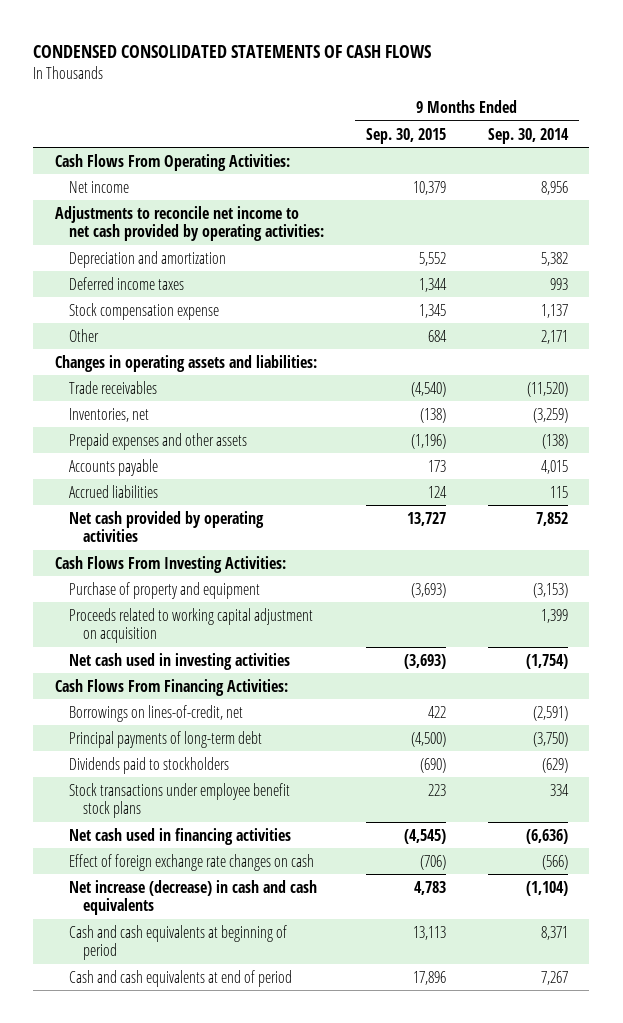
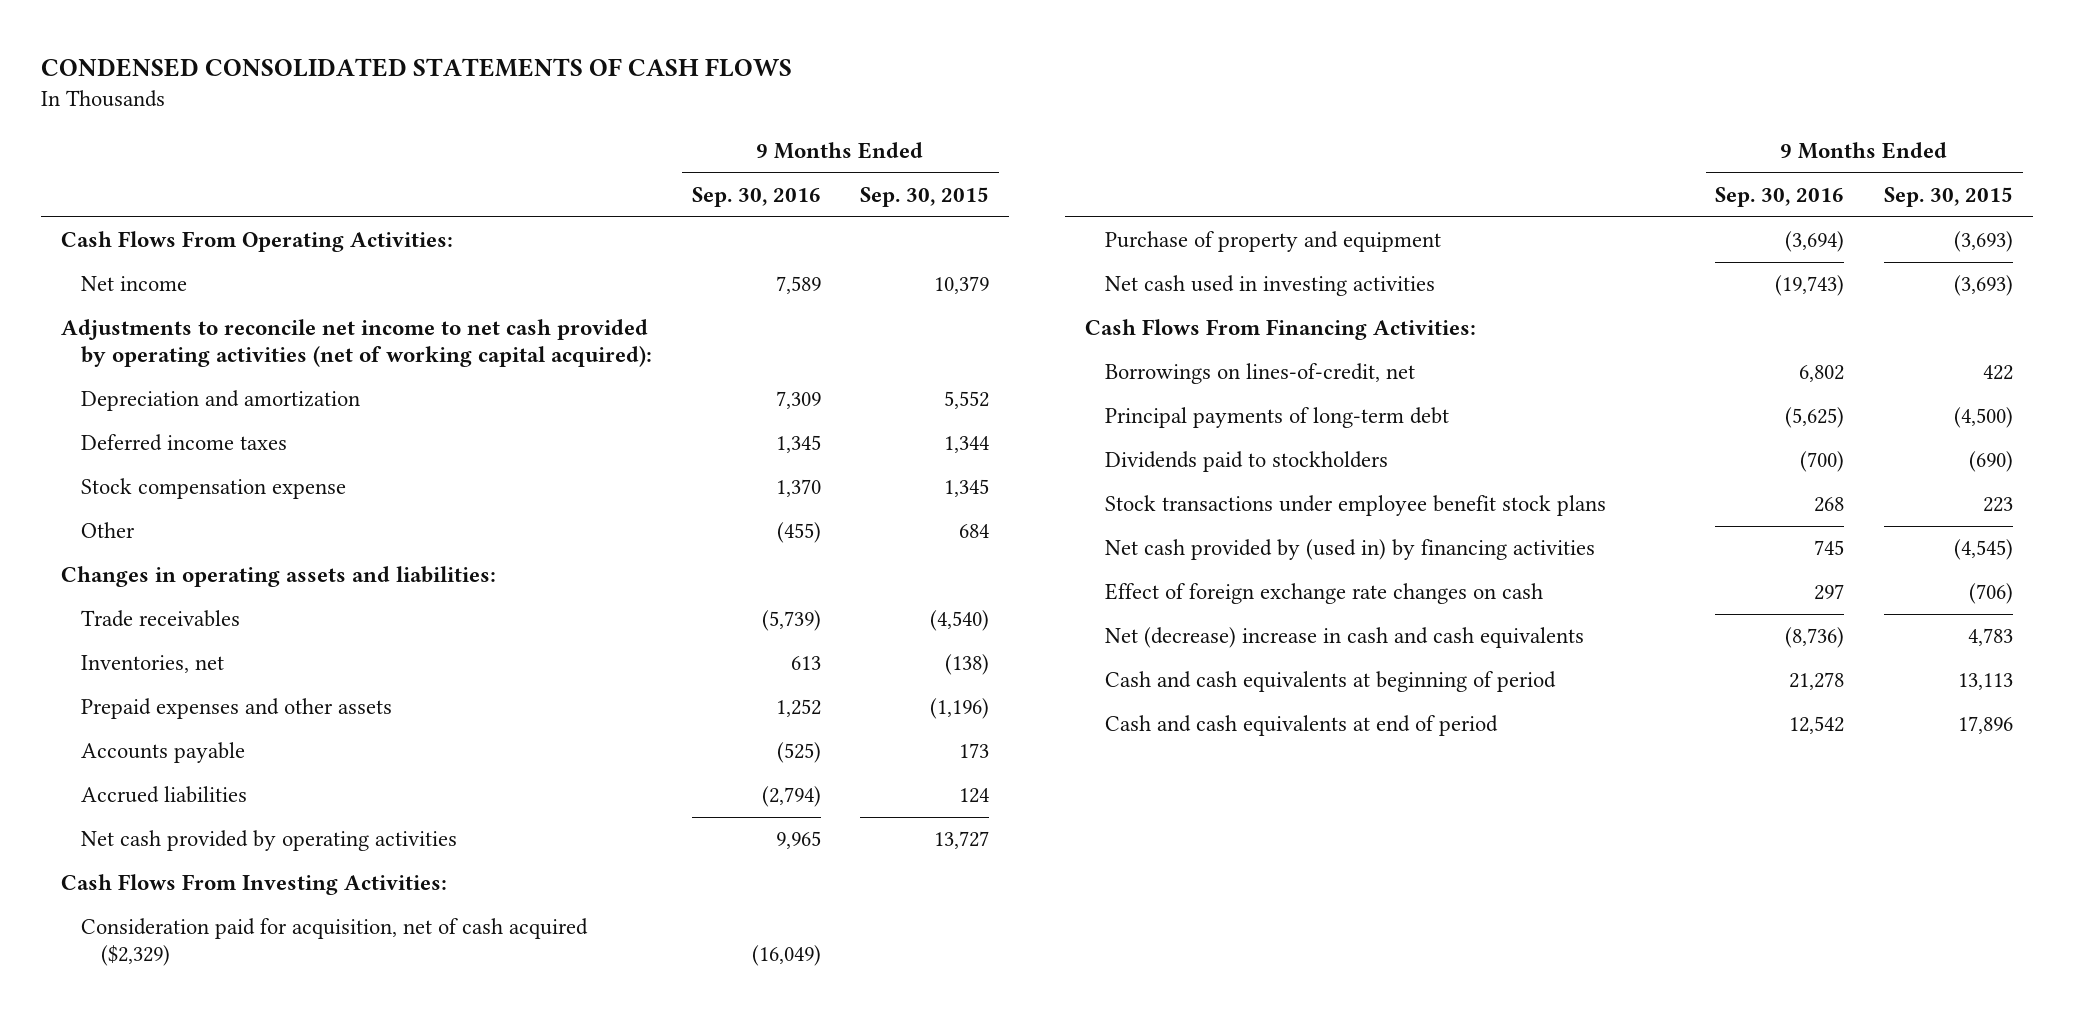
[488,127,570,144] Sep. 30, 2014 -> none
none -> [691,187,821,208] Sep. 30, 2016
[54,205,324,242] Adjustments to reconcile net income to net cash provided by operating activities: -> [60,319,652,368] Adjustments to reconcile net income to net cash provided by operating activities (net of working capital acquired):
none -> [80,918,588,967] Consideration paid for acquisition, net of cash acquired ($2,329)
[68,607,313,644] Proceeds related to working capital adjustment on acquisition -> none
[68,827,291,845] Net cash used in financing activities -> [1104,539,1595,561] Net cash provided by (used in) by financing activities
[68,879,317,916] Net increase (decrease) in cash and cash equivalents -> [1104,627,1584,649] Net (decrease) increase in cash and cash equivalents

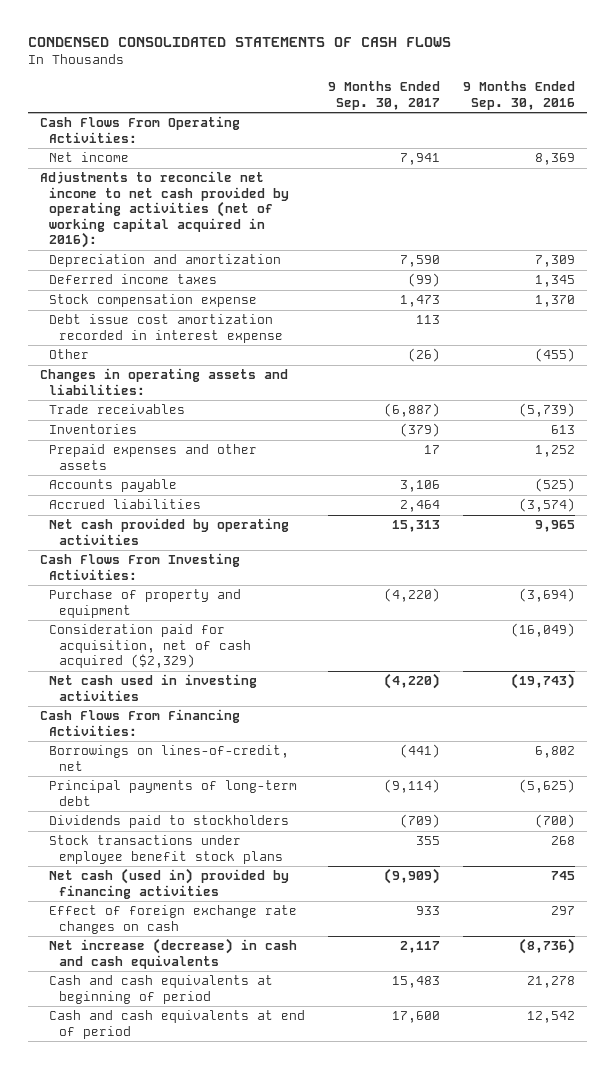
[860,187,990,208] Sep. 30, 2015 -> none
none -> [328,81,441,110] 9 Months Ended Sep. 30, 2017
[775,276,821,295] 7,589 -> [535,153,576,166] 8,369
[60,319,652,368] Adjustments to reconcile net income to net cash provided by operating activities (net of working capital acquired): -> [39,171,290,249] Adjustments to reconcile net income to net cash provided by operating activities (net of working capital acquired in 2016):
none -> [49,314,283,343] Debt issue cost amortization recorded in interest expense
[80,655,224,674] Inventories, net -> [49,424,138,435] Inventories
[761,786,821,808] (2,794) -> [519,498,576,513] (3,574)
[80,918,588,967] Consideration paid for acquisition, net of cash acquired ($2,329) -> [49,624,251,669] Consideration paid for acquisition, net of cash acquired ($2,329)
[1104,539,1595,561] Net cash provided by (used in) by financing activities -> [49,868,290,899] Net cash (used in) provided by financing activities
[1104,627,1584,649] Net (decrease) increase in cash and cash equivalents -> [49,938,298,969] Net increase (decrease) in cash and cash equivalents

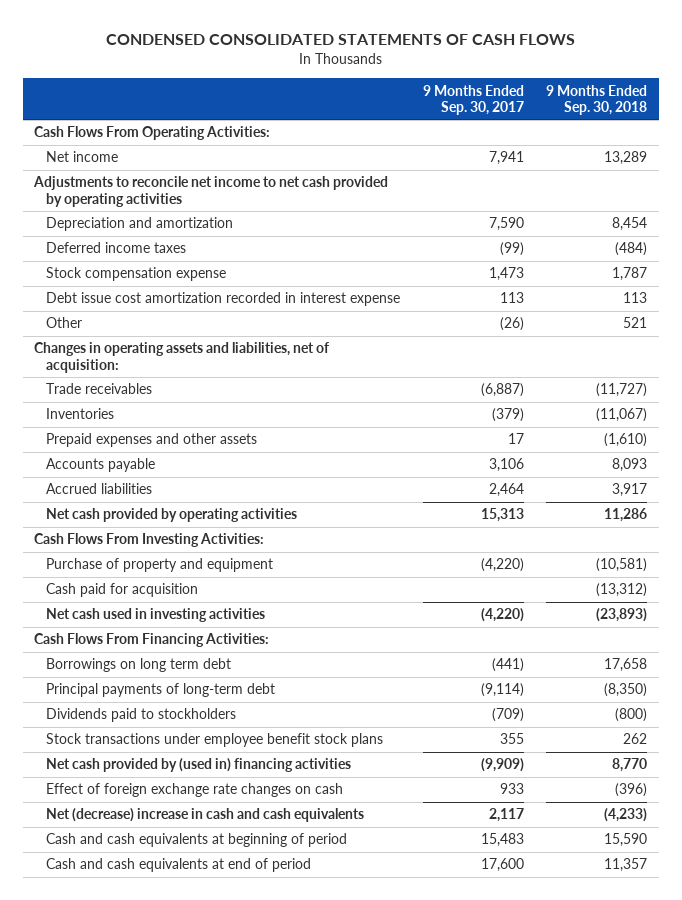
[463,81,576,110] 9 Months Ended Sep. 30, 2016 -> none
none -> [546,84,648,115] 9 Months Ended Sep. 30, 2018
[39,171,290,249] Adjustments to reconcile net income to net cash provided by operating activities (net of working capital acquired in 2016): -> [33,176,389,207] Adjustments to reconcile net income to net cash provided by operating activities
[39,368,288,395] Changes in operating assets and liabilities: -> [34,342,330,373] Changes in operating assets and liabilities, net of acquisition:
[49,624,251,669] Consideration paid for acquisition, net of cash acquired ($2,329) -> [46,583,199,598] Cash paid for acquisition
[49,745,290,771] Borrowings on lines-of-credit, net -> [46,658,232,673] Borrowings on long term debt
[49,868,290,899] Net cash (used in) provided by financing activities -> [46,758,352,773] Net cash provided by (used in) financing activities
[49,938,298,969] Net increase (decrease) in cash and cash equivalents -> [46,808,365,823] Net (decrease) increase in cash and cash equivalents

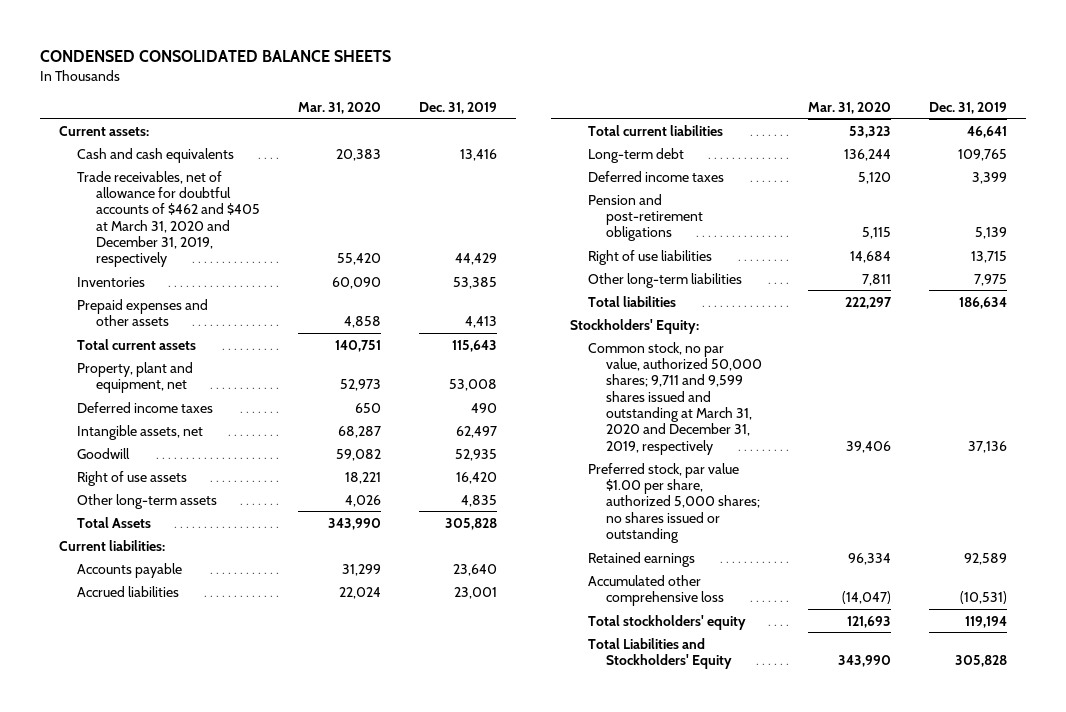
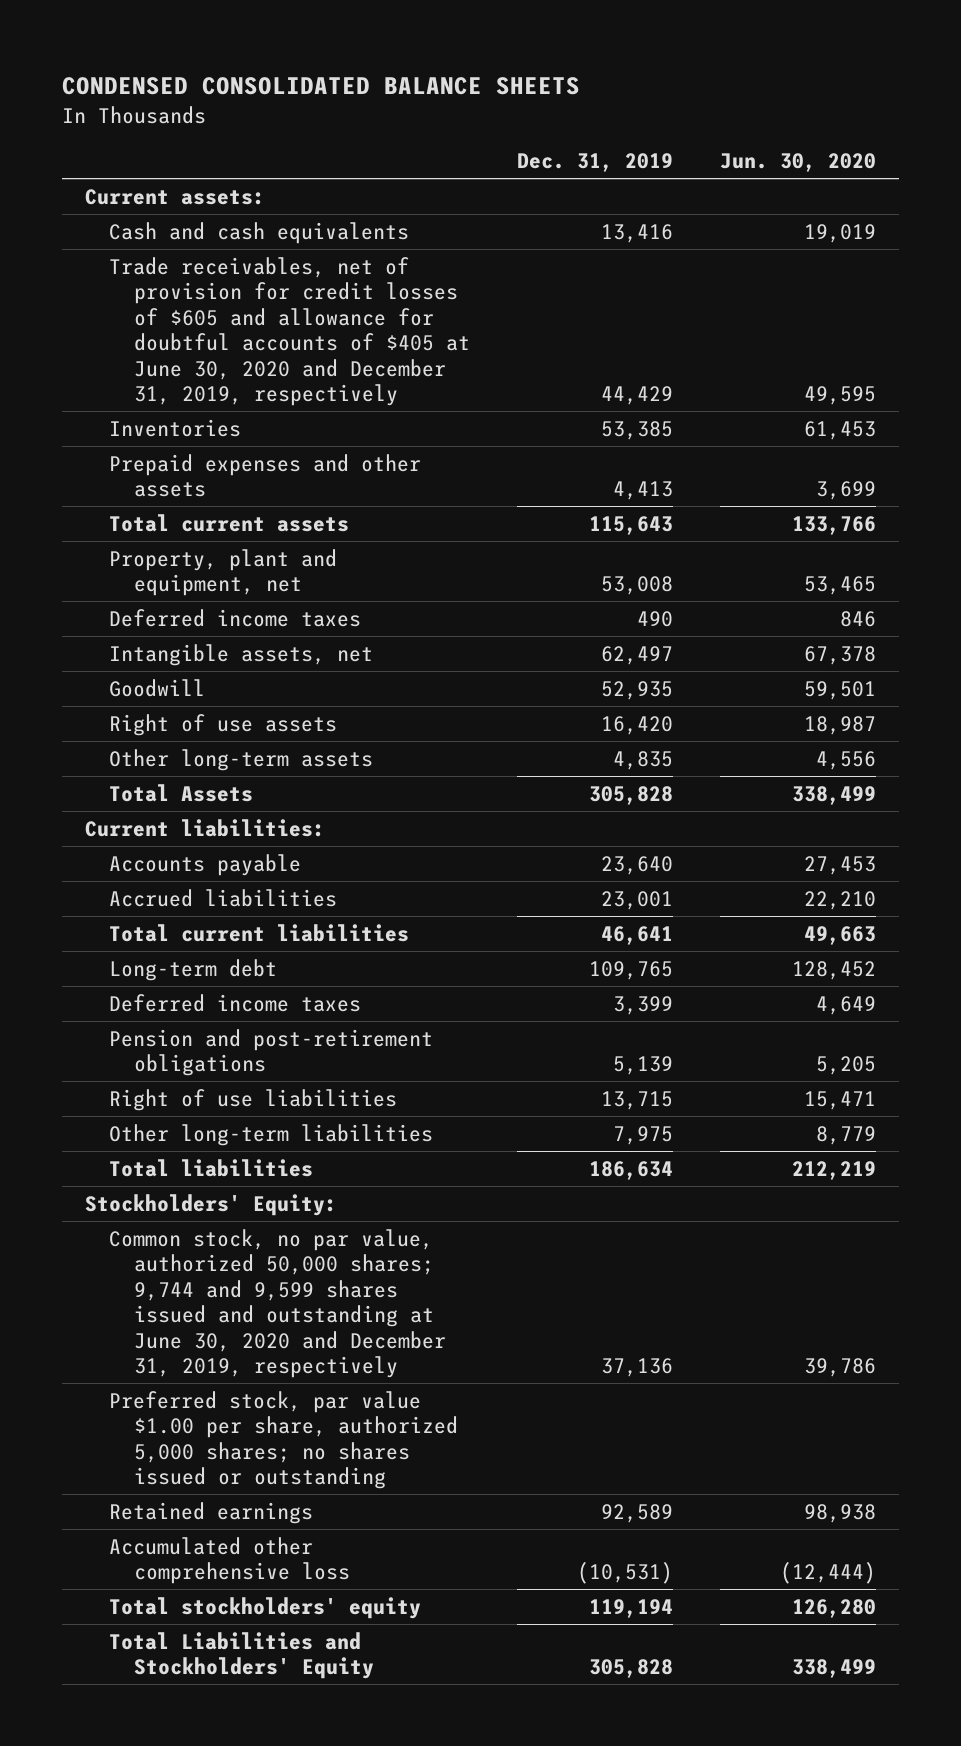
[297,101,381,114] Mar. 31, 2020 -> none
none -> [719,153,876,173] Jun. 30, 2020
[77,170,260,268] Trade receivables, net of allowance for doubtful accounts of $462 and $405 at March 31, 2020 and December 31, 2019, respectively -> [109,256,470,407] Trade receivables, net of provision for credit losses of $605 and allowance for doubtful accounts of $405 at June 30, 2020 and December 31, 2019, respectively
[587,341,762,455] Common stock, no par value, authorized 50,000 shares; 9,711 and 9,599 shares issued and outstanding at March 31, 2020 and December 31, 2019, respectively -> [109,1228,446,1379] Common stock, no par value, authorized 50,000 shares; 9,744 and 9,599 shares issued and outstanding at June 30, 2020 and December 31, 2019, respectively

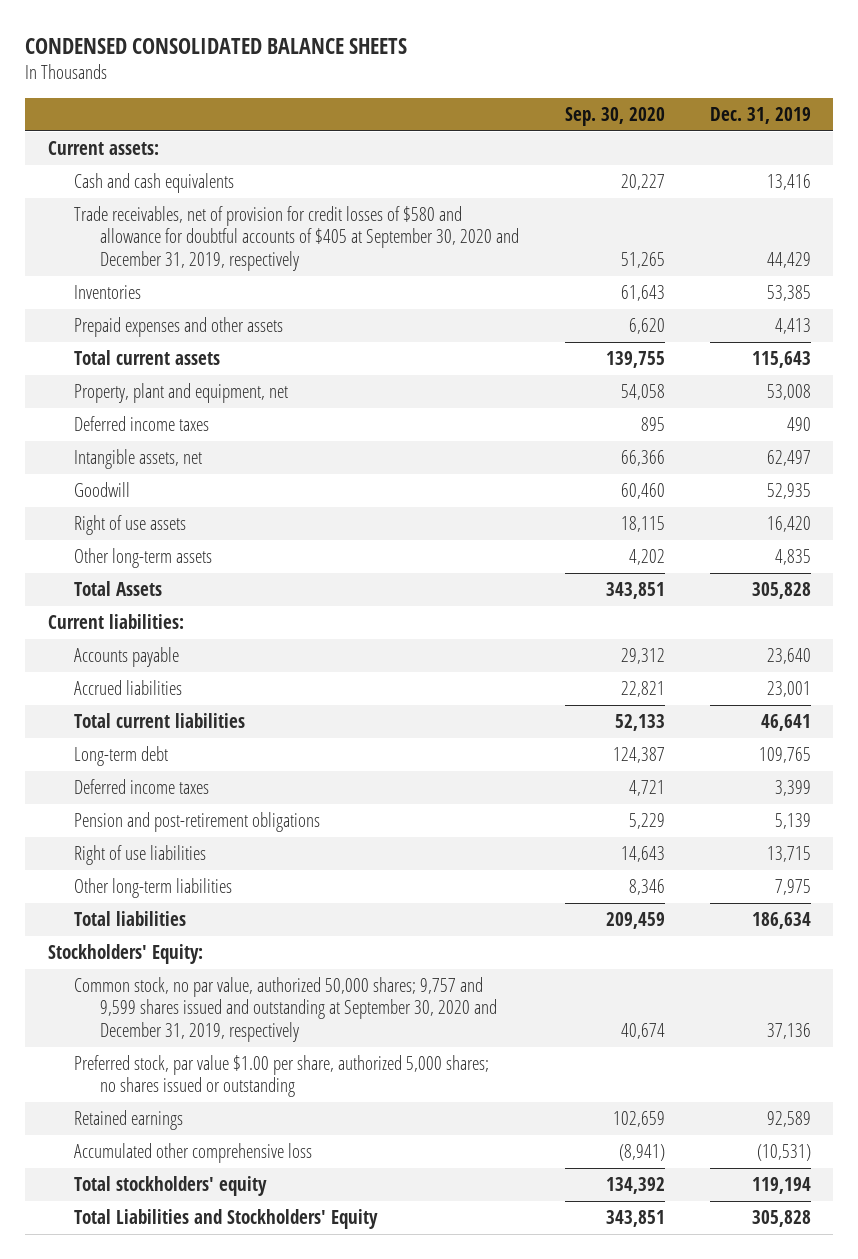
[719,153,876,173] Jun. 30, 2020 -> none
none -> [564,106,665,126] Sep. 30, 2020
[109,256,470,407] Trade receivables, net of provision for credit losses of $605 and allowance for doubtful accounts of $405 at June 30, 2020 and December 31, 2019, respectively -> [73,206,520,271] Trade receivables, net of provision for credit losses of $580 and allowance for doubtful accounts of $405 at September 30, 2020 and December 31, 2019, respectively
[109,1228,446,1379] Common stock, no par value, authorized 50,000 shares; 9,744 and 9,599 shares issued and outstanding at June 30, 2020 and December 31, 2019, respectively -> [73,977,498,1042] Common stock, no par value, authorized 50,000 shares; 9,757 and 9,599 shares issued and outstanding at September 30, 2020 and December 31, 2019, respectively

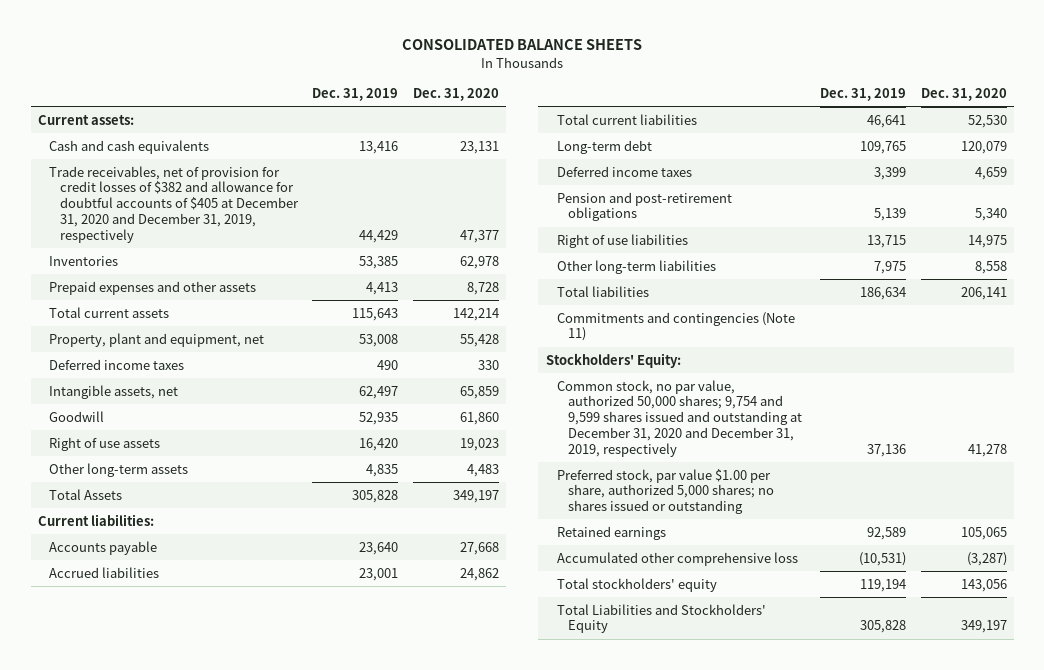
[24,37,407,54] CONDENSED CONSOLIDATED BALANCE SHEETS -> [402,39,643,51] CONSOLIDATED BALANCE SHEETS
[564,106,665,126] Sep. 30, 2020 -> none
none -> [412,88,499,102] Dec. 31, 2020
[73,206,520,271] Trade receivables, net of provision for credit losses of $580 and allowance for doubtful accounts of $405 at September 30, 2020 and December 31, 2019, respectively -> [48,165,299,243] Trade receivables, net of provision for credit losses of $382 and allowance for doubtful accounts of $405 at December 31, 2020 and December 31, 2019, respectively
none -> [556,311,795,342] Commitments and contingencies (Note 11)
[73,977,498,1042] Common stock, no par value, authorized 50,000 shares; 9,757 and 9,599 shares issued and outstanding at September 30, 2020 and December 31, 2019, respectively -> [556,379,802,457] Common stock, no par value, authorized 50,000 shares; 9,754 and 9,599 shares issued and outstanding at December 31, 2020 and December 31, 2019, respectively

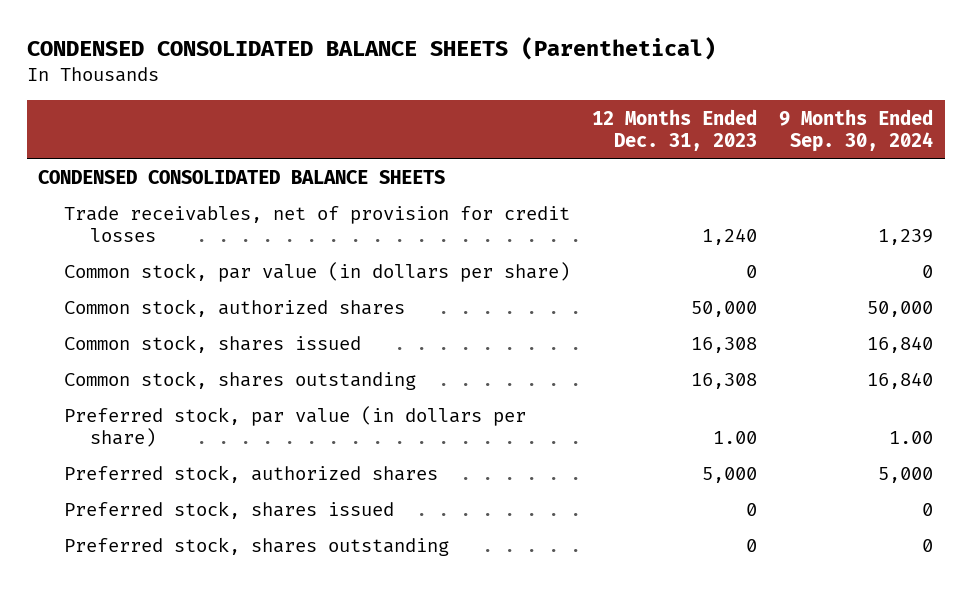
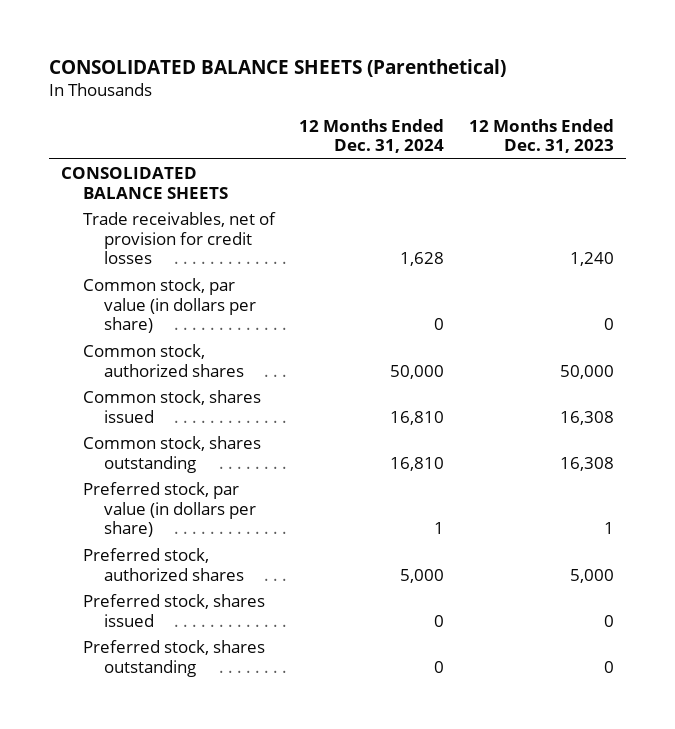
[27,37,717,61] CONDENSED CONSOLIDATED BALANCE SHEETS (Parenthetical) -> [49,59,507,78] CONSOLIDATED BALANCE SHEETS (Parenthetical)
[779,108,934,152] 9 Months Ended Sep. 30, 2024 -> none
none -> [299,118,445,154] 12 Months Ended Dec. 31, 2024
[38,169,446,184] CONDENSED CONSOLIDATED BALANCE SHEETS -> [61,167,228,199] CONSOLIDATED BALANCE SHEETS
[713,430,758,444] 1.00 -> [603,521,614,534] 1

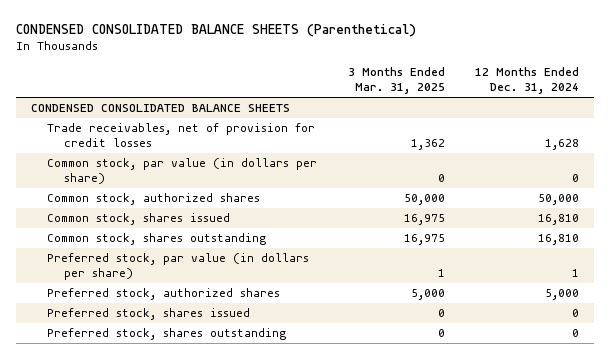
[49,59,507,78] CONSOLIDATED BALANCE SHEETS (Parenthetical) -> [15,23,416,37] CONDENSED CONSOLIDATED BALANCE SHEETS (Parenthetical)
[468,118,614,154] 12 Months Ended Dec. 31, 2023 -> none
none -> [347,66,445,94] 3 Months Ended Mar. 31, 2025
[61,167,228,199] CONSOLIDATED BALANCE SHEETS -> [30,104,290,113] CONDENSED CONSOLIDATED BALANCE SHEETS

